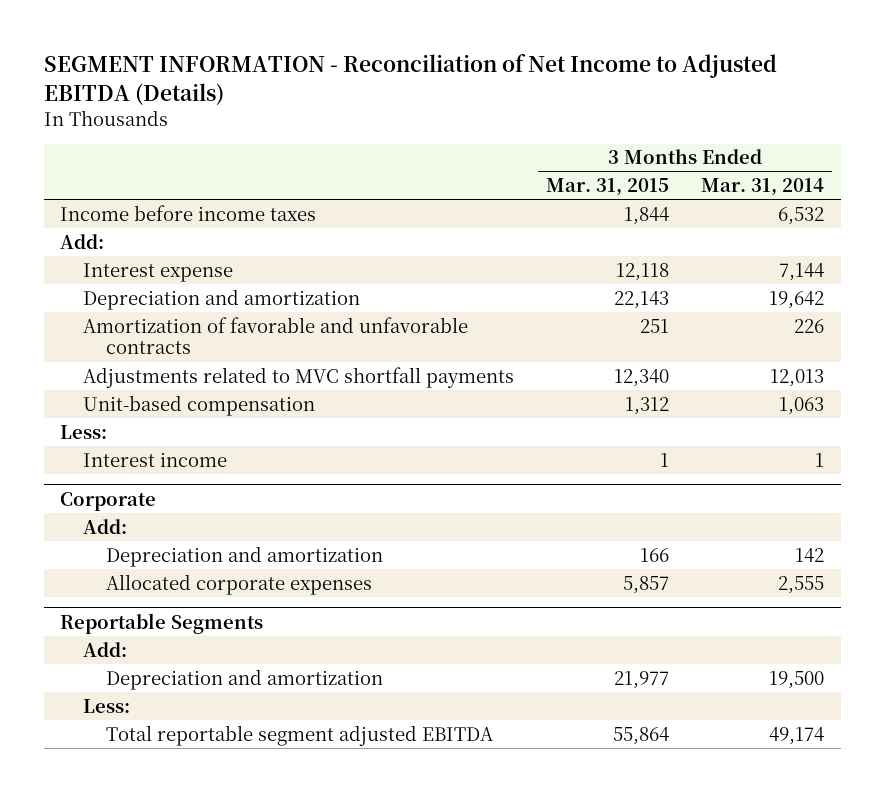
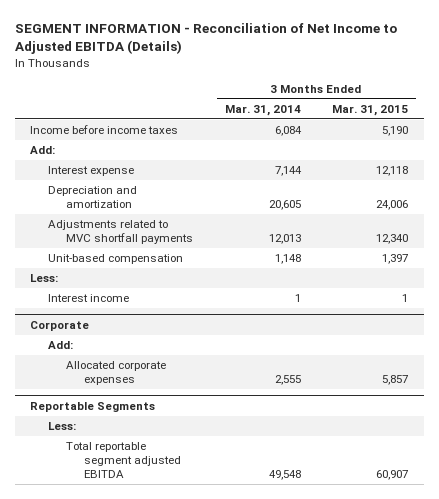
[624,206,670,225] 1,844 -> [382,126,409,137] 5,190
[778,206,825,225] 6,532 -> [274,126,302,137] 6,084
[83,316,469,355] Amortization of favorable and unfavorable contracts -> none
[614,290,670,309] 22,143 -> [376,200,409,211] 24,006
[769,290,825,309] 19,642 -> [268,200,301,211] 20,605
[625,396,670,415] 1,312 -> [382,254,409,265] 1,397
[779,396,825,415] 1,063 -> [274,254,301,265] 1,148
[106,545,384,567] Depreciation and amortization -> none
[83,641,128,657] Add: -> none
[106,668,384,690] Depreciation and amortization -> none
[613,726,670,745] 55,864 -> [376,469,409,480] 60,907
[769,726,825,745] 49,174 -> [268,469,301,480] 49,548

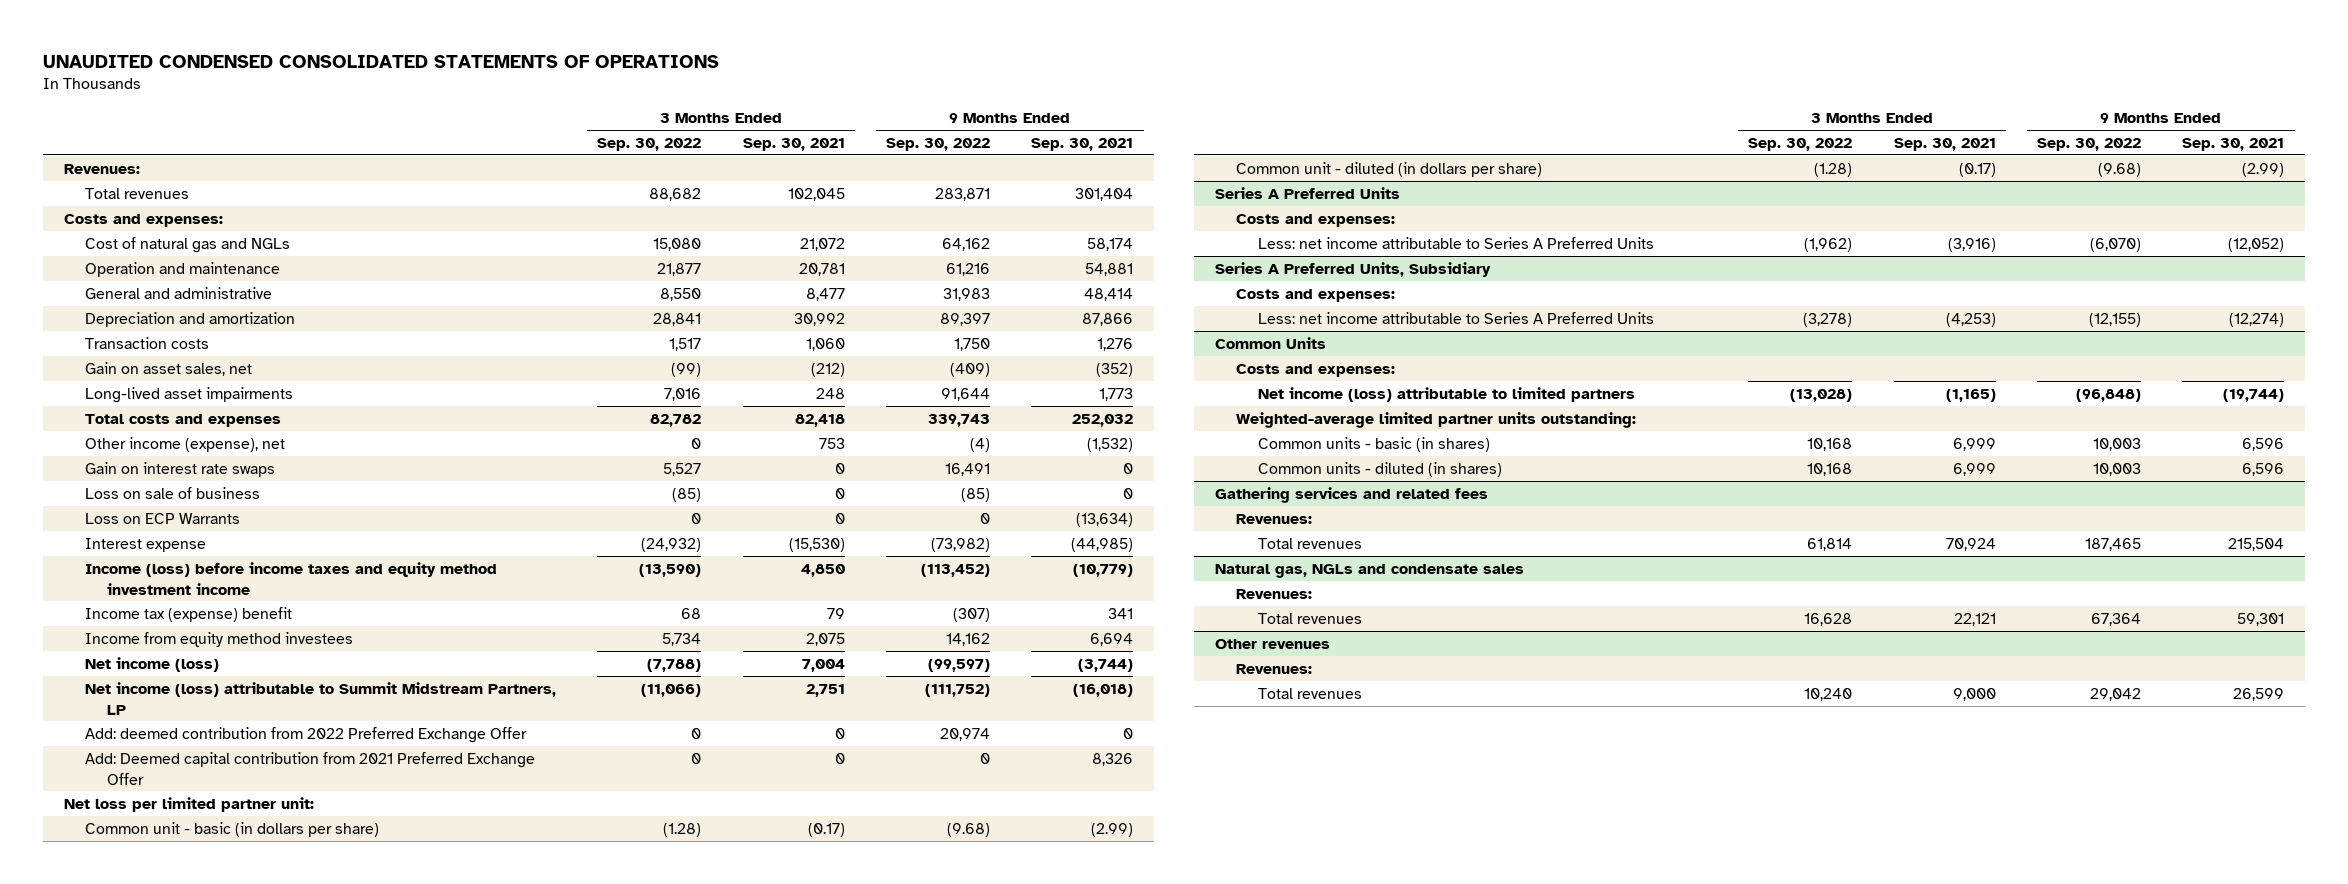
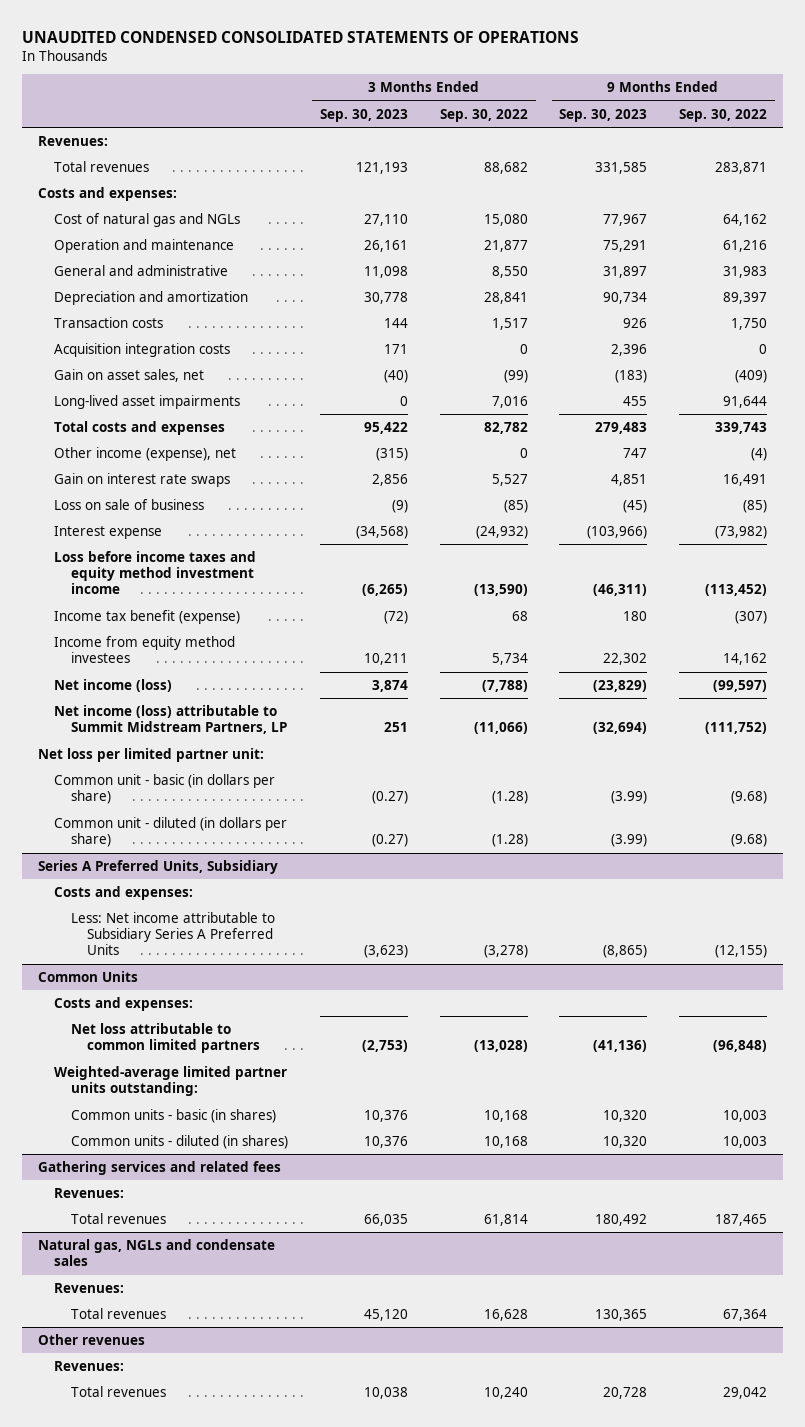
[742,137,845,151] Sep. 30, 2021 -> none
[1031,137,1134,151] Sep. 30, 2021 -> none
none -> [319,108,408,122] Sep. 30, 2023
none -> [559,108,648,122] Sep. 30, 2023
none -> [54,343,231,358] Acquisition integration costs
[85,512,241,524] Loss on ECP Warrants -> none
[85,561,498,595] Income (loss) before income taxes and equity method investment income -> [54,551,257,595] Loss before income taxes and equity method investment income
[85,606,293,622] Income tax (expense) benefit -> [54,610,241,625] Income tax benefit (expense)
[85,726,528,743] Add: deemed contribution from 2022 Preferred Exchange Offer -> none
[85,751,536,785] Add: Deemed capital contribution from 2021 Preferred Exchange Offer -> none
[1214,186,1400,199] Series A Preferred Units -> none
[1236,213,1396,227] Costs and expenses: -> none
[1257,236,1654,249] Less: net income attributable to Series A Preferred Units -> none
[1257,311,1654,324] Less: net income attributable to Series A Preferred Units -> [70,912,275,956] Less: Net income attributable to Subsidiary Series A Preferred Units
[1257,386,1635,402] Net income (loss) attributable to limited partners -> [70,1023,261,1054] Net loss attributable to common limited partners

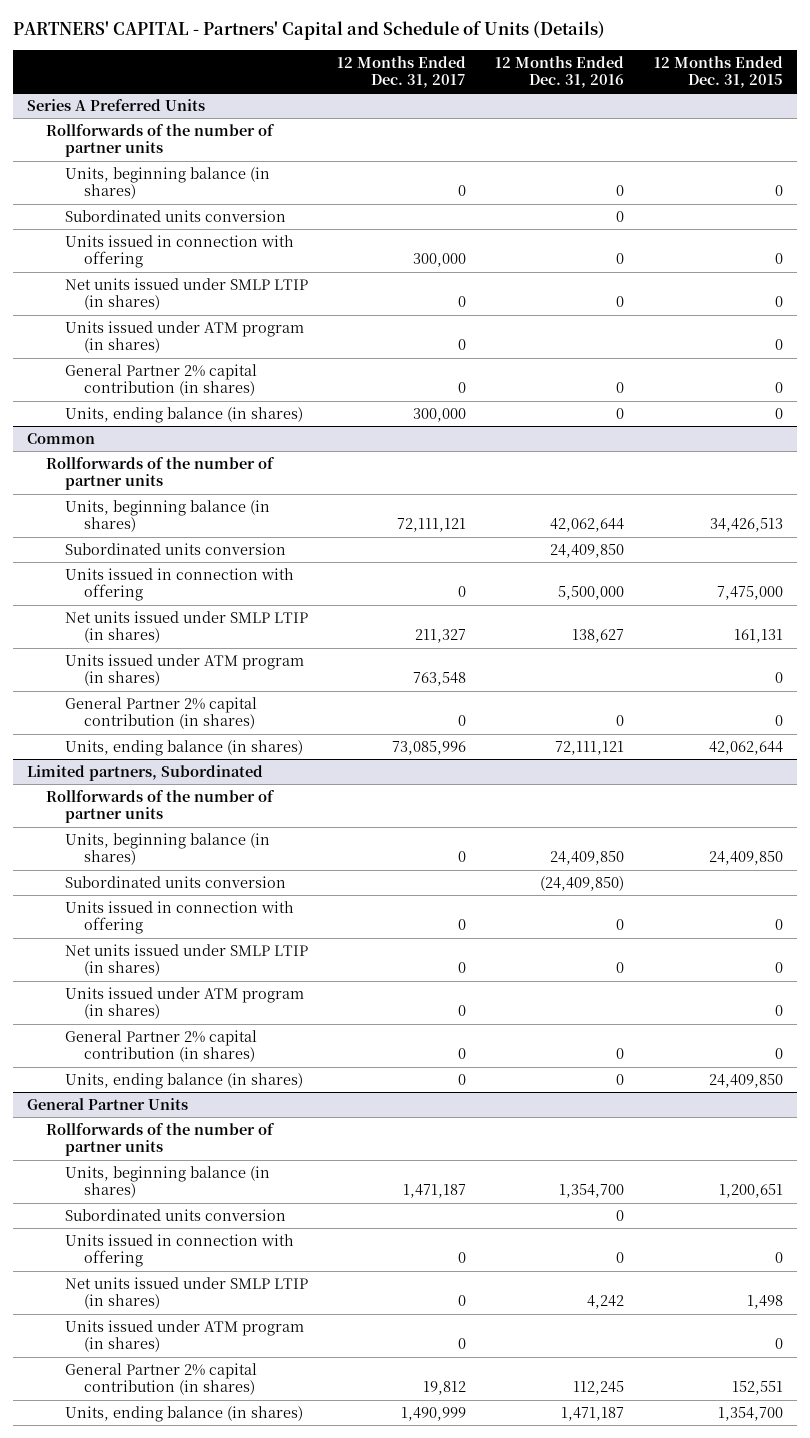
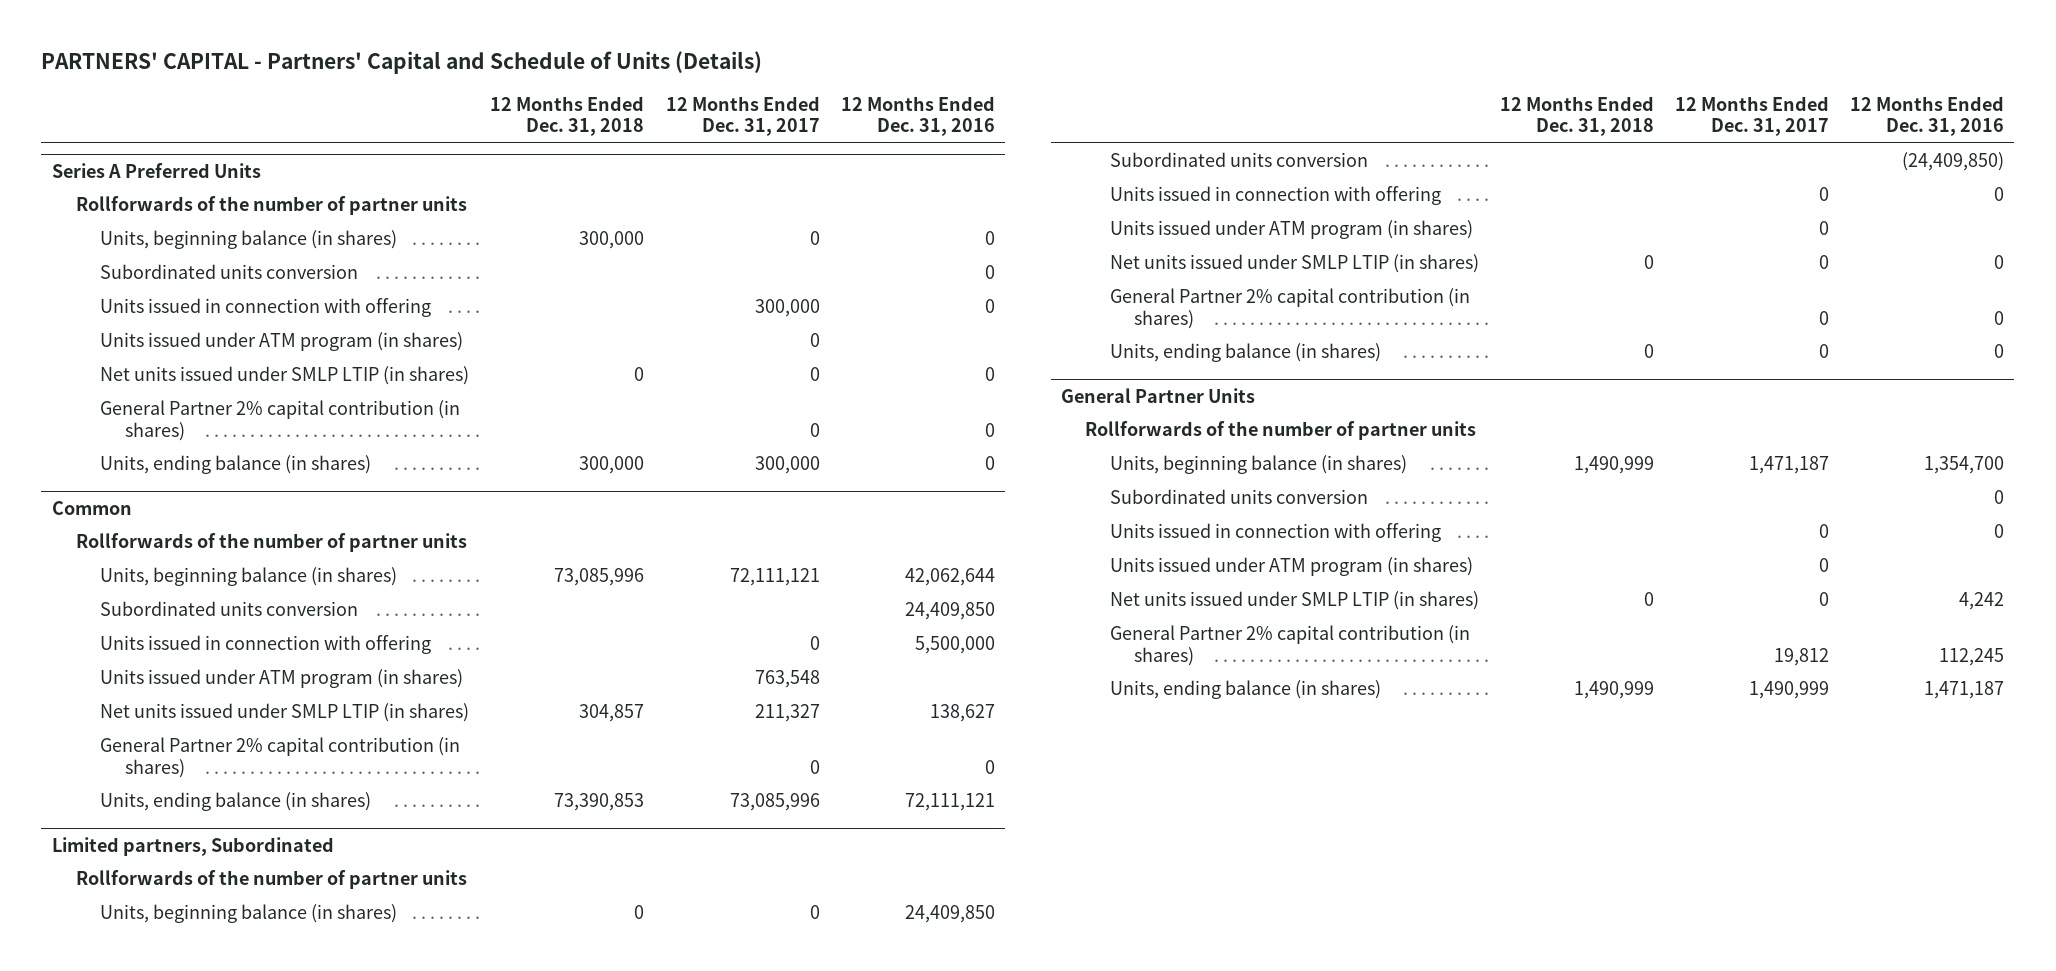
[653,55,783,89] 12 Months Ended Dec. 31, 2015 -> none
none -> [490,96,645,137] 12 Months Ended Dec. 31, 2018
[65,277,309,311] Net units issued under SMLP LTIP (in shares) -> [100,366,470,386] Net units issued under SMLP LTIP (in shares)
[65,610,309,644] Net units issued under SMLP LTIP (in shares) -> [100,703,470,723] Net units issued under SMLP LTIP (in shares)
[65,943,309,977] Net units issued under SMLP LTIP (in shares) -> [1109,254,1479,274] Net units issued under SMLP LTIP (in shares)
[65,1276,309,1310] Net units issued under SMLP LTIP (in shares) -> [1109,591,1479,611] Net units issued under SMLP LTIP (in shares)

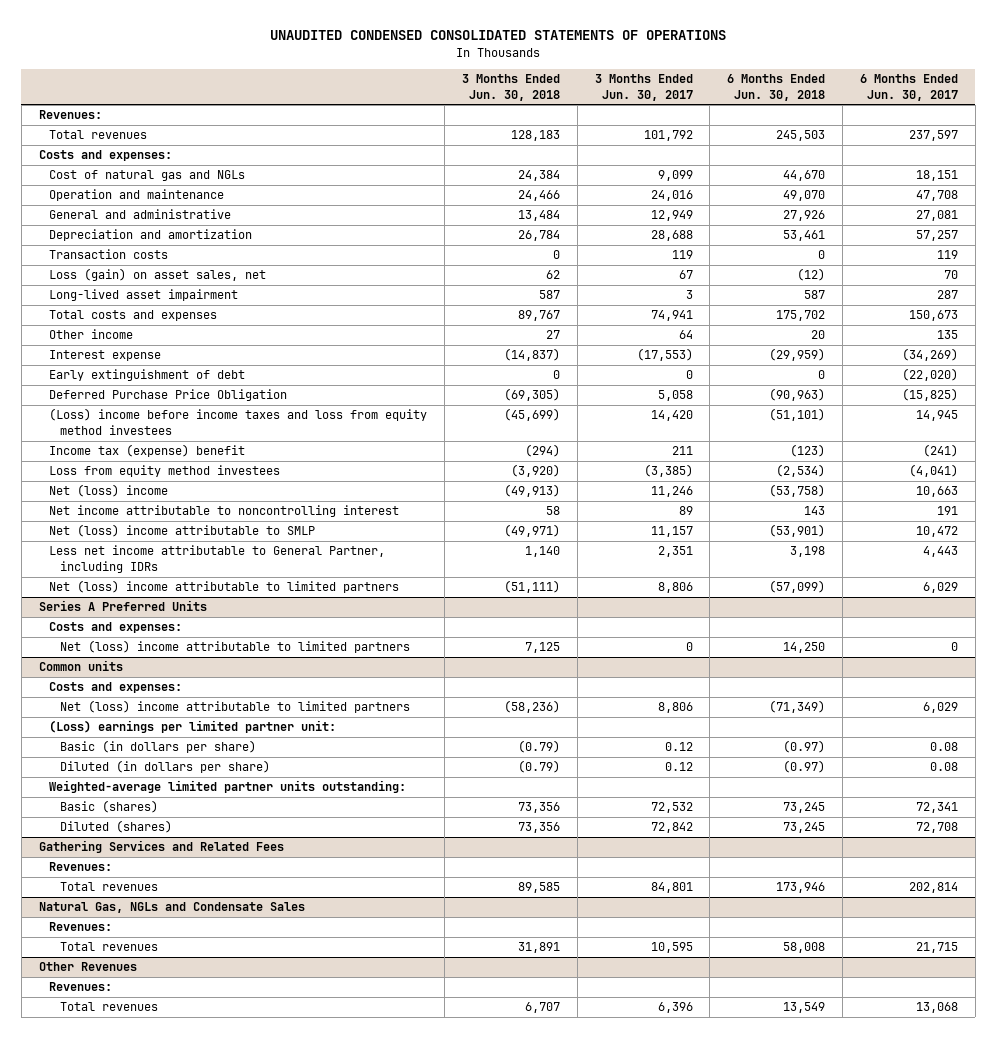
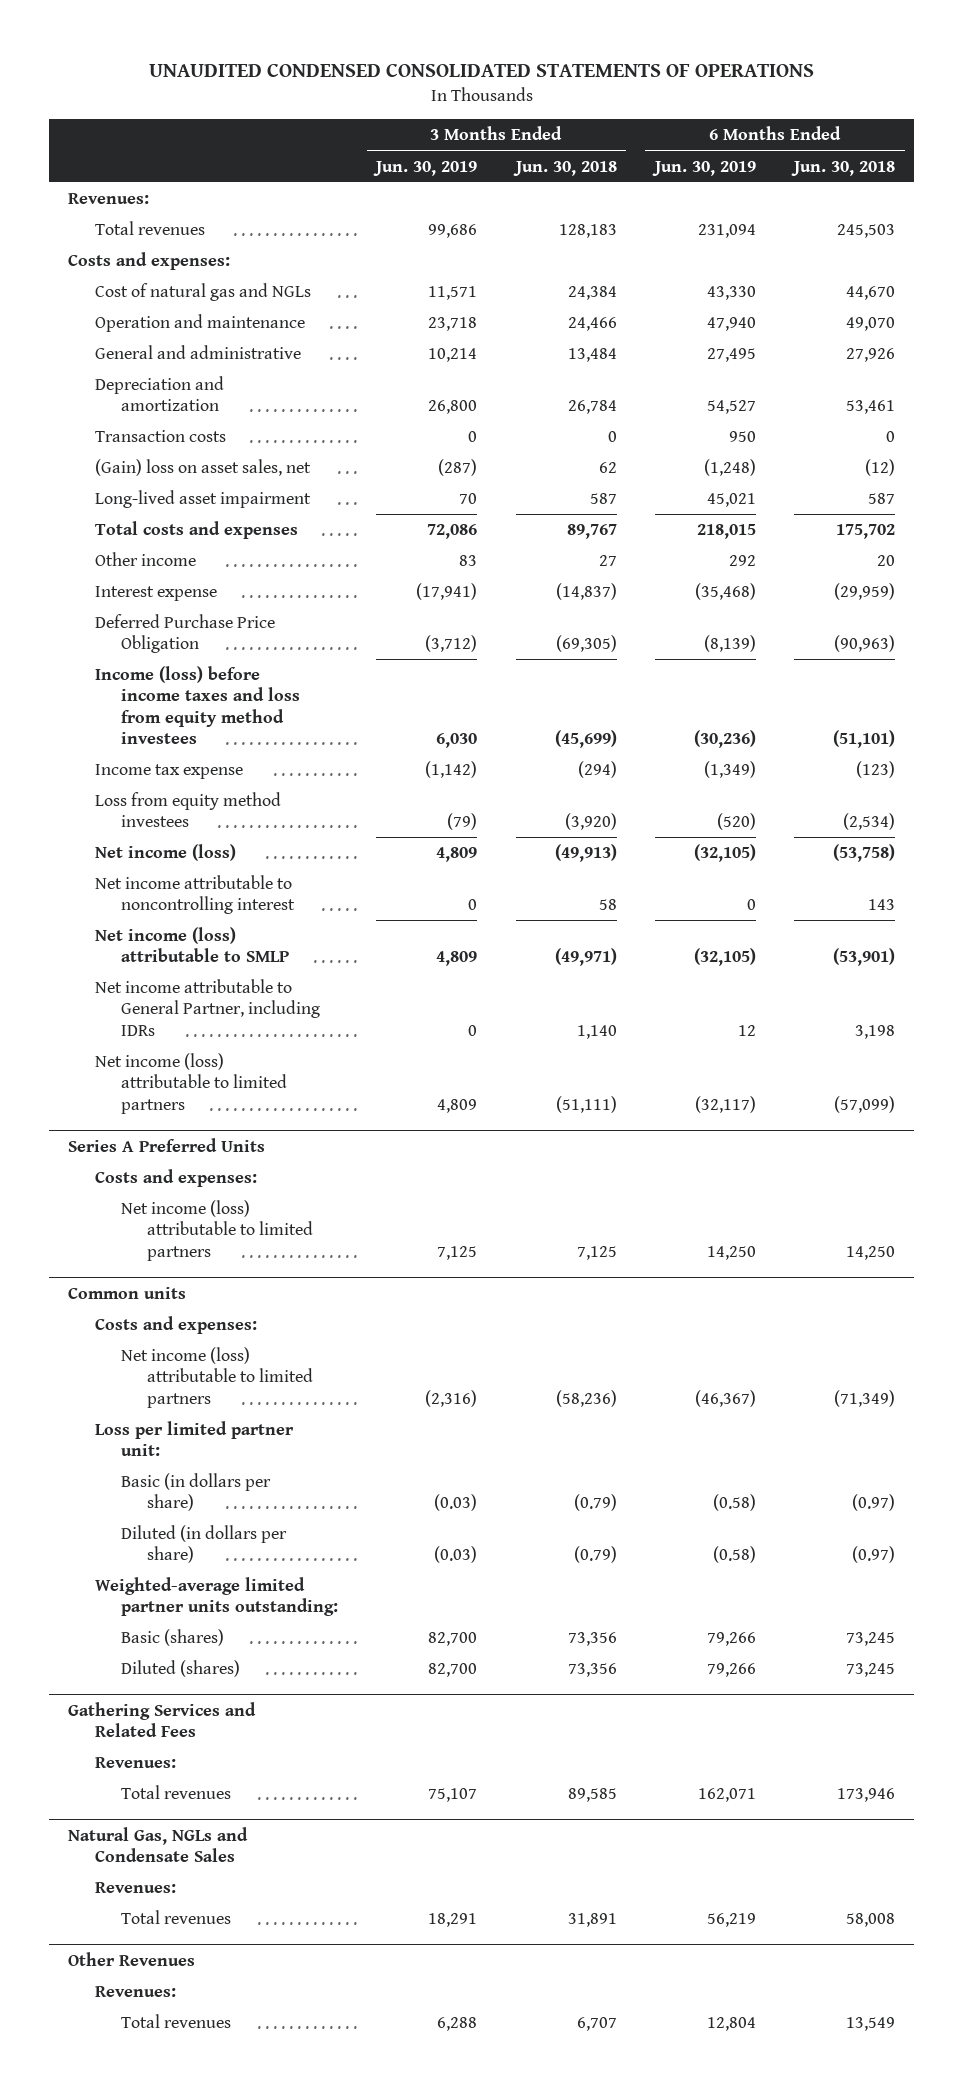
[594,74,693,101] 3 Months Ended Jun. 30, 2017 -> none
[859,74,958,101] 6 Months Ended Jun. 30, 2017 -> none
none -> [373,160,478,176] Jun. 30, 2019
none -> [651,160,756,176] Jun. 30, 2019
[49,268,267,282] Loss (gain) on asset sales, net -> [94,459,311,477] (Gain) loss on asset sales, net
[49,369,246,382] Early extinguishment of debt -> none
[49,408,428,435] (Loss) income before income taxes and loss from equity method investees -> [94,666,300,745] Income (loss) before income taxes and loss from equity method investees
[49,444,246,458] Income tax (expense) benefit -> [94,764,243,780] Income tax expense
[49,484,169,498] Net (loss) income -> [94,844,236,862] Net income (loss)
[49,524,316,538] Net (loss) income attributable to SMLP -> [94,927,289,963] Net income (loss) attributable to SMLP
[49,545,386,573] Less net income attributable to General Partner, including IDRs -> [94,979,320,1036] Net income attributable to General Partner, including IDRs
[49,580,400,594] Net (loss) income attributable to limited partners -> [94,1053,287,1114] Net income (loss) attributable to limited partners
[60,640,411,654] Net (loss) income attributable to limited partners -> [120,1200,314,1261] Net income (loss) attributable to limited partners
[60,700,411,714] Net (loss) income attributable to limited partners -> [120,1347,314,1408] Net income (loss) attributable to limited partners
[49,720,337,734] (Loss) earnings per limited partner unit: -> [94,1421,294,1457] Loss per limited partner unit:

